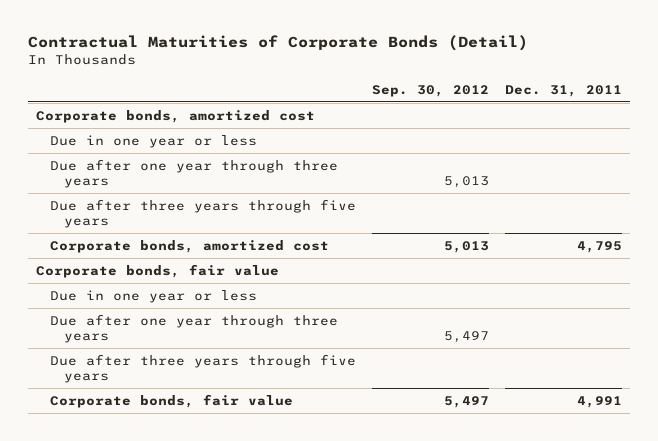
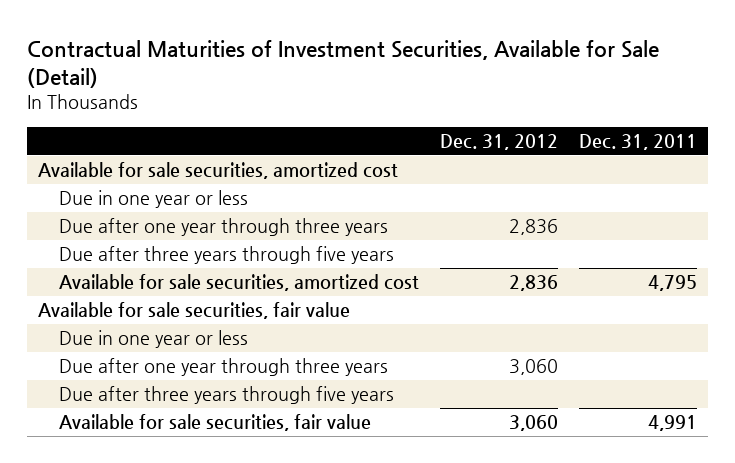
[27,35,528,52] Contractual Maturities of Corporate Bonds (Detail) -> [27,39,660,88] Contractual Maturities of Investment Securities, Available for Sale (Detail)
[372,84,490,97] Sep. 30, 2012 -> none
none -> [440,134,559,151] Dec. 31, 2012
[35,109,315,123] Corporate bonds, amortized cost -> [37,162,398,180] Available for sale securities, amortized cost
[50,239,330,253] Corporate bonds, amortized cost -> [59,274,420,292] Available for sale securities, amortized cost
[35,263,279,278] Corporate bonds, fair value -> [37,302,350,320] Available for sale securities, fair value
[50,393,294,408] Corporate bonds, fair value -> [59,414,372,432] Available for sale securities, fair value

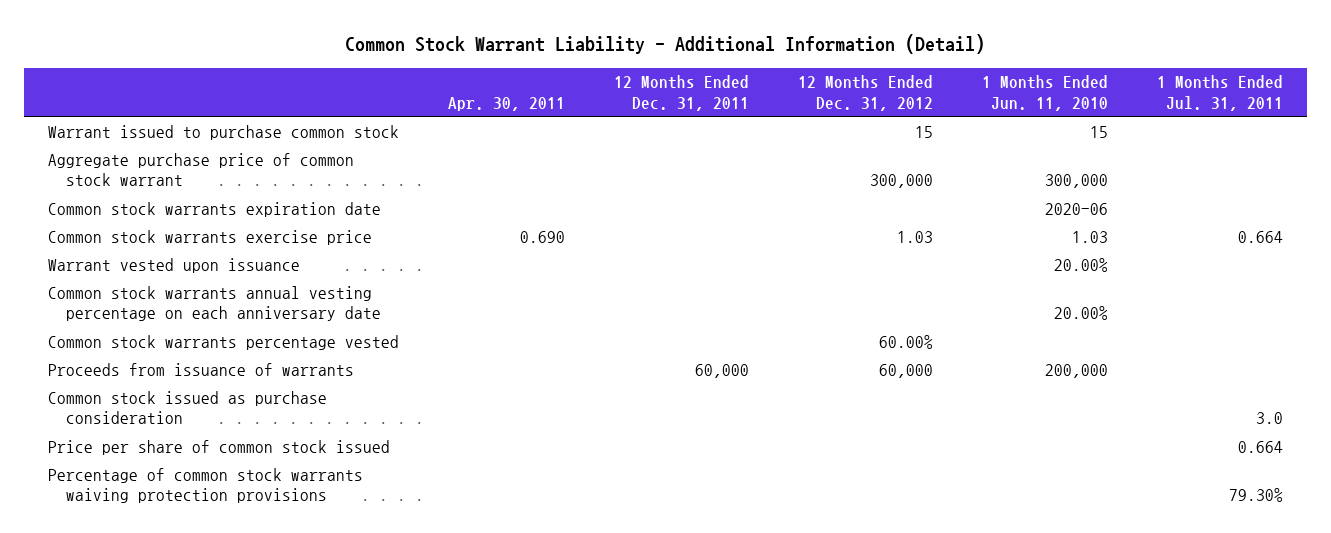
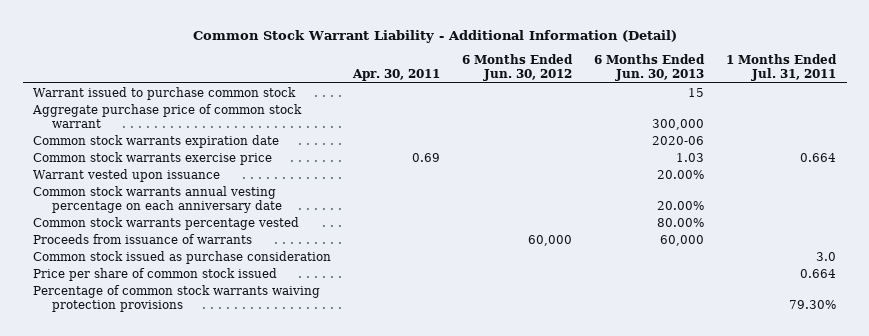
[613,75,749,111] 12 Months Ended Dec. 31, 2011 -> none
[797,75,933,111] 12 Months Ended Dec. 31, 2012 -> none
[981,75,1108,111] 1 Months Ended Jun. 11, 2010 -> none
none -> [462,54,574,82] 6 Months Ended Jun. 30, 2012
none -> [594,54,706,82] 6 Months Ended Jun. 30, 2013
[520,230,566,243] 0.690 -> [412,152,441,162] 0.69

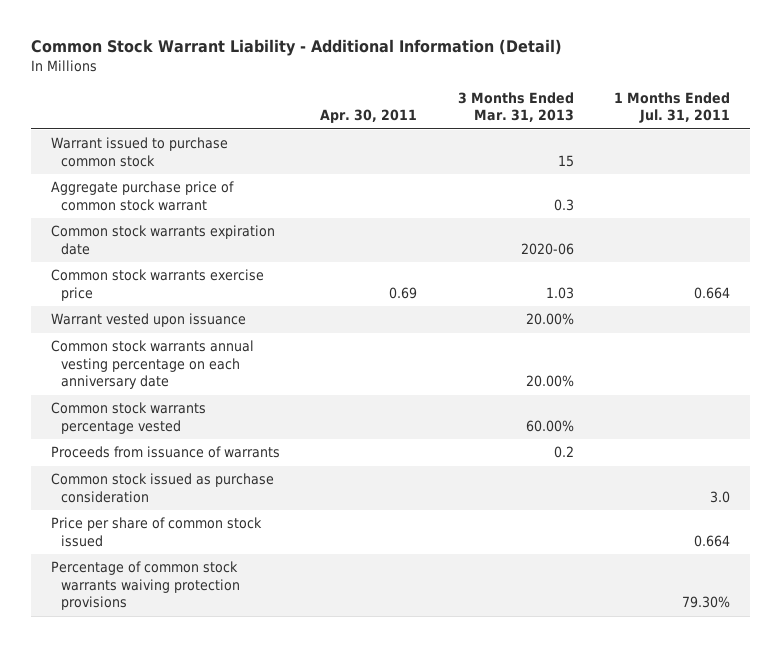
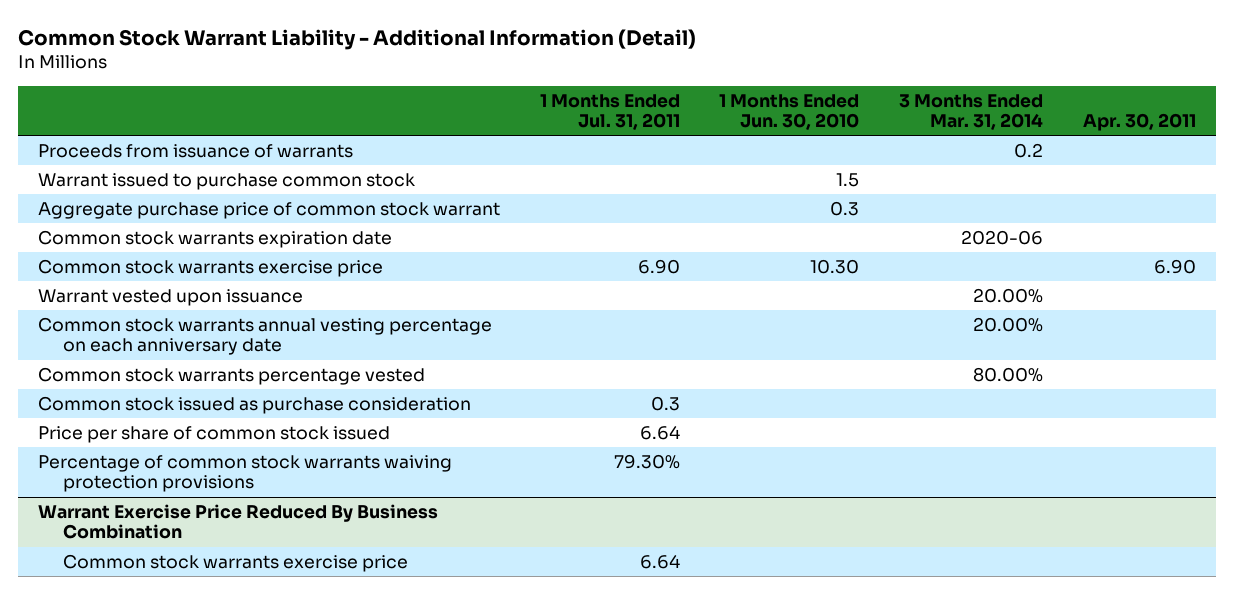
[457,91,574,123] 3 Months Ended Mar. 31, 2013 -> none
none -> [719,93,860,131] 1 Months Ended Jun. 30, 2010
none -> [899,93,1044,131] 3 Months Ended Mar. 31, 2014
[50,446,280,459] Proceeds from issuance of warrants -> [37,143,353,158] Proceeds from issuance of warrants
[389,286,418,299] 0.69 -> [1154,258,1197,274] 6.90
[694,286,731,299] 0.664 -> [637,258,680,274] 6.90
[710,490,731,503] 3.0 -> [650,395,680,411] 0.3
[694,534,731,547] 0.664 -> [639,424,680,440] 6.64
none -> [37,503,438,540] Warrant Exercise Price Reduced By Business Combination
none -> [62,553,408,572] Common stock warrants exercise price

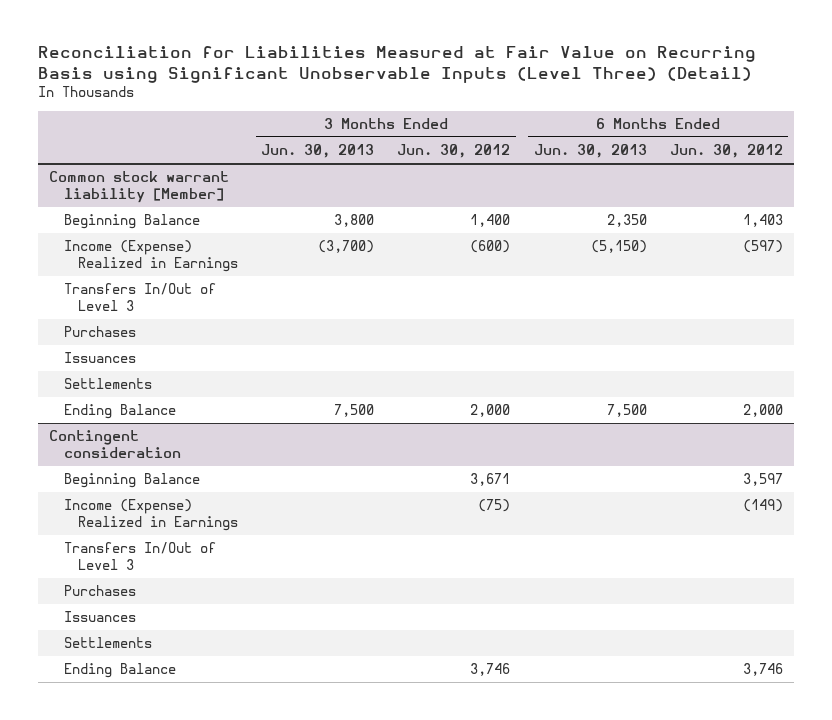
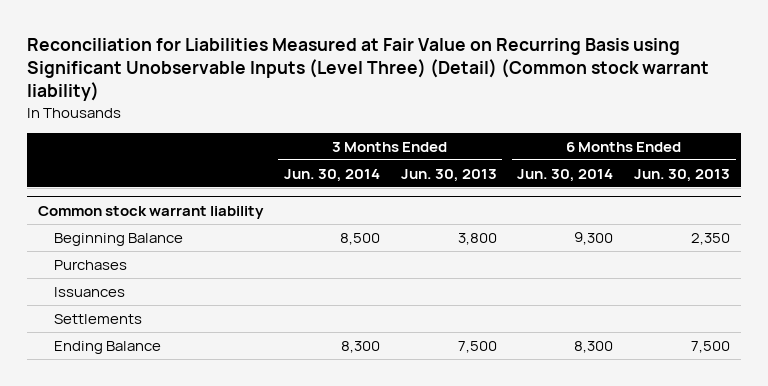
[37,46,756,84] Reconciliation for Liabilities Measured at Fair Value on Recurring Basis using Significant Unobservable Inputs (Level Three) (Detail) -> [27,37,710,102] Reconciliation for Liabilities Measured at Fair Value on Recurring Basis using Significant Unobservable Inputs (Level Three) (Detail) (Common stock warrant liability)
[397,144,511,159] Jun. 30, 2012 -> none
[669,144,783,159] Jun. 30, 2012 -> none
none -> [283,168,380,182] Jun. 30, 2014
none -> [517,168,614,182] Jun. 30, 2014
[49,171,230,204] Common stock warrant liability [Member] -> [37,205,264,219] Common stock warrant liability
[63,240,239,273] Income (Expense) Realized in Earnings -> none
[63,283,216,312] Transfers In/Out of Level 3 -> none
[49,430,181,459] Contingent consideration -> none
[63,473,200,489] Beginning Balance -> none
[63,499,239,532] Income (Expense) Realized in Earnings -> none
[63,542,216,571] Transfers In/Out of Level 3 -> none
[63,585,136,597] Purchases -> none
[63,611,136,623] Issuances -> none
[63,637,152,649] Settlements -> none
[63,663,176,679] Ending Balance -> none

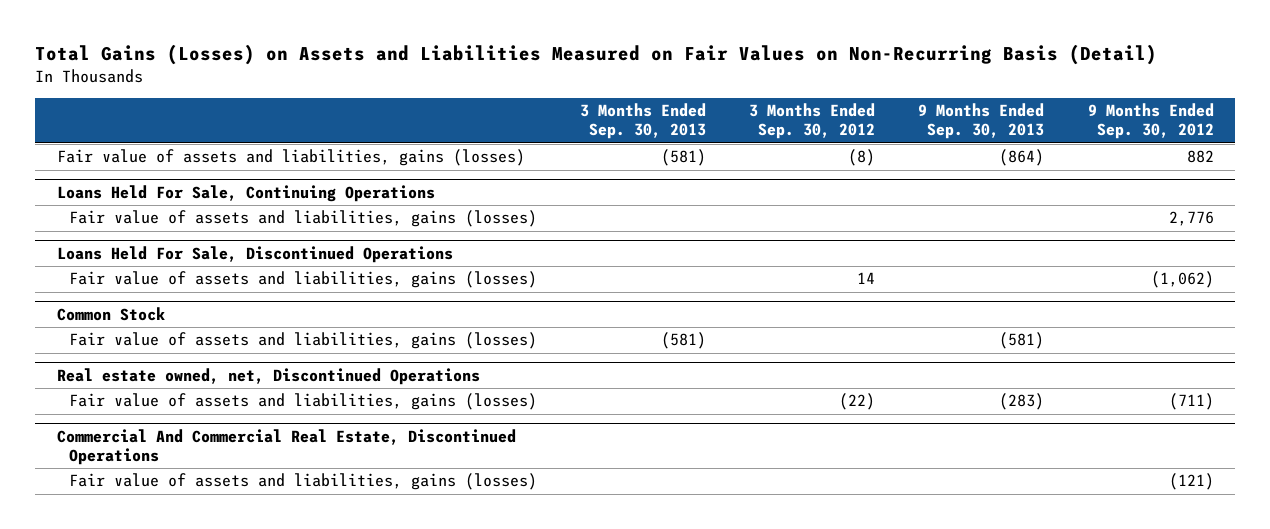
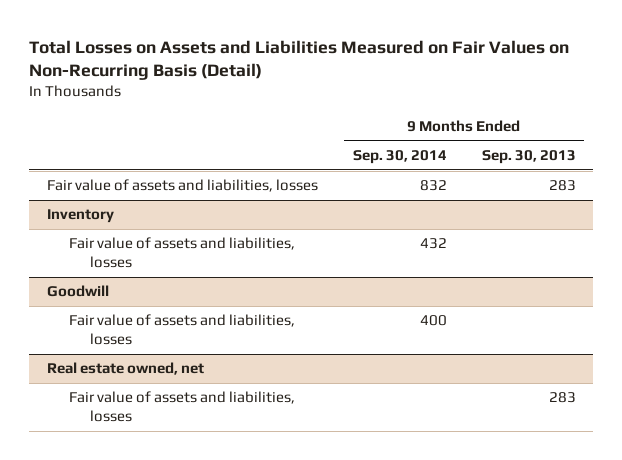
[34,43,1157,65] Total Gains (Losses) on Assets and Liabilities Measured on Fair Values on Non-Recurring Basis (Detail) -> [29,39,570,81] Total Losses on Assets and Liabilities Measured on Fair Values on Non-Recurring Basis (Detail)
[580,103,707,140] 3 Months Ended Sep. 30, 2013 -> none
[749,103,876,140] 3 Months Ended Sep. 30, 2012 -> none
[1087,103,1214,140] 9 Months Ended Sep. 30, 2012 -> none
none -> [352,150,447,165] Sep. 30, 2014
[56,185,435,203] Loans Held For Sale, Continuing Operations -> none
[68,210,537,228] Fair value of assets and liabilities, gains (losses) -> none
[56,246,453,264] Loans Held For Sale, Discontinued Operations -> none
[68,271,537,289] Fair value of assets and liabilities, gains (losses) -> none
[56,307,165,322] Common Stock -> none
[68,332,537,350] Fair value of assets and liabilities, gains (losses) -> none
[56,429,516,466] Commercial And Commercial Real Estate, Discontinued Operations -> none
[68,473,537,491] Fair value of assets and liabilities, gains (losses) -> none
[56,149,525,167] Fair value of assets and liabilities, gains (losses) -> [46,179,318,193] Fair value of assets and liabilities, losses
[999,149,1045,167] (864) -> [548,180,576,192] 283
none -> [46,209,114,224] Inventory
none -> [68,237,295,269] Fair value of assets and liabilities, losses
none -> [46,285,109,298] Goodwill
none -> [68,314,295,346] Fair value of assets and liabilities, losses
[56,368,480,386] Real estate owned, net, Discontinued Operations -> [46,362,204,376] Real estate owned, net
[68,393,537,411] Fair value of assets and liabilities, gains (losses) -> [68,391,295,423] Fair value of assets and liabilities, losses
[999,393,1045,411] (283) -> [548,392,576,404] 283

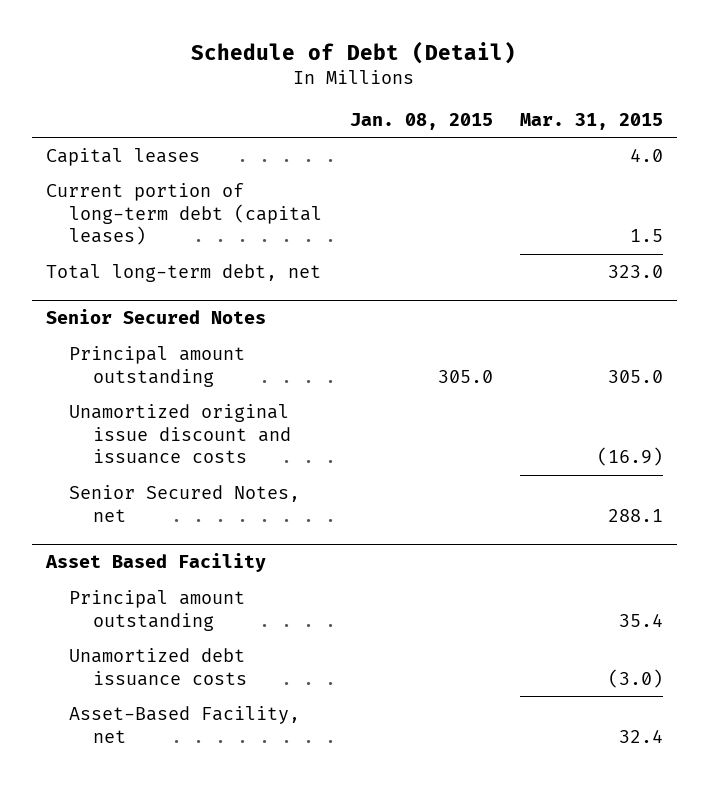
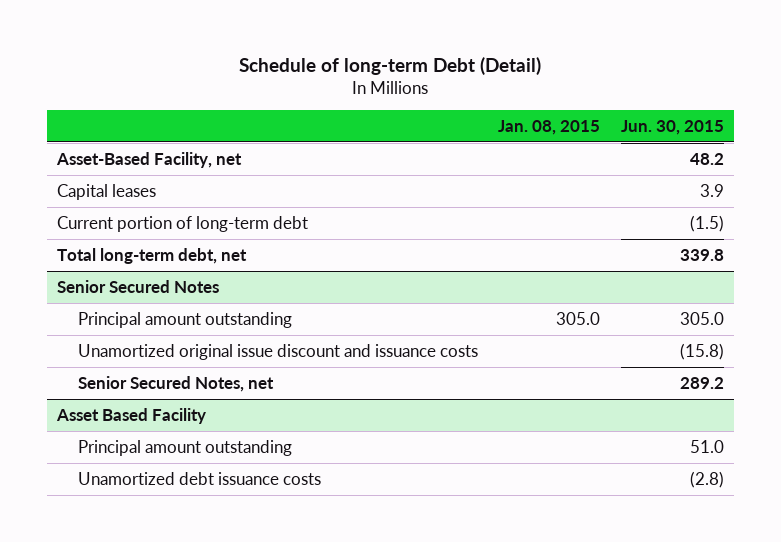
[191,40,517,64] Schedule of Debt (Detail) -> [239,56,542,75] Schedule of long-term Debt (Detail)
[519,112,663,130] Mar. 31, 2015 -> none
none -> [620,119,724,135] Jun. 30, 2015
none -> [55,151,242,168] Asset-Based Facility, net
[45,182,323,246] Current portion of long-term debt (capital leases) -> [56,215,308,232] Current portion of long-term debt
[69,705,301,743] Asset-Based Facility, net -> none

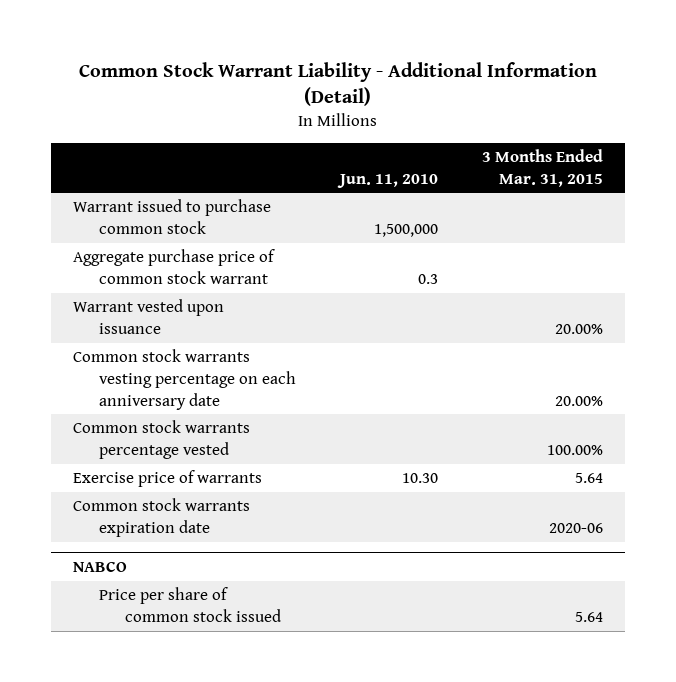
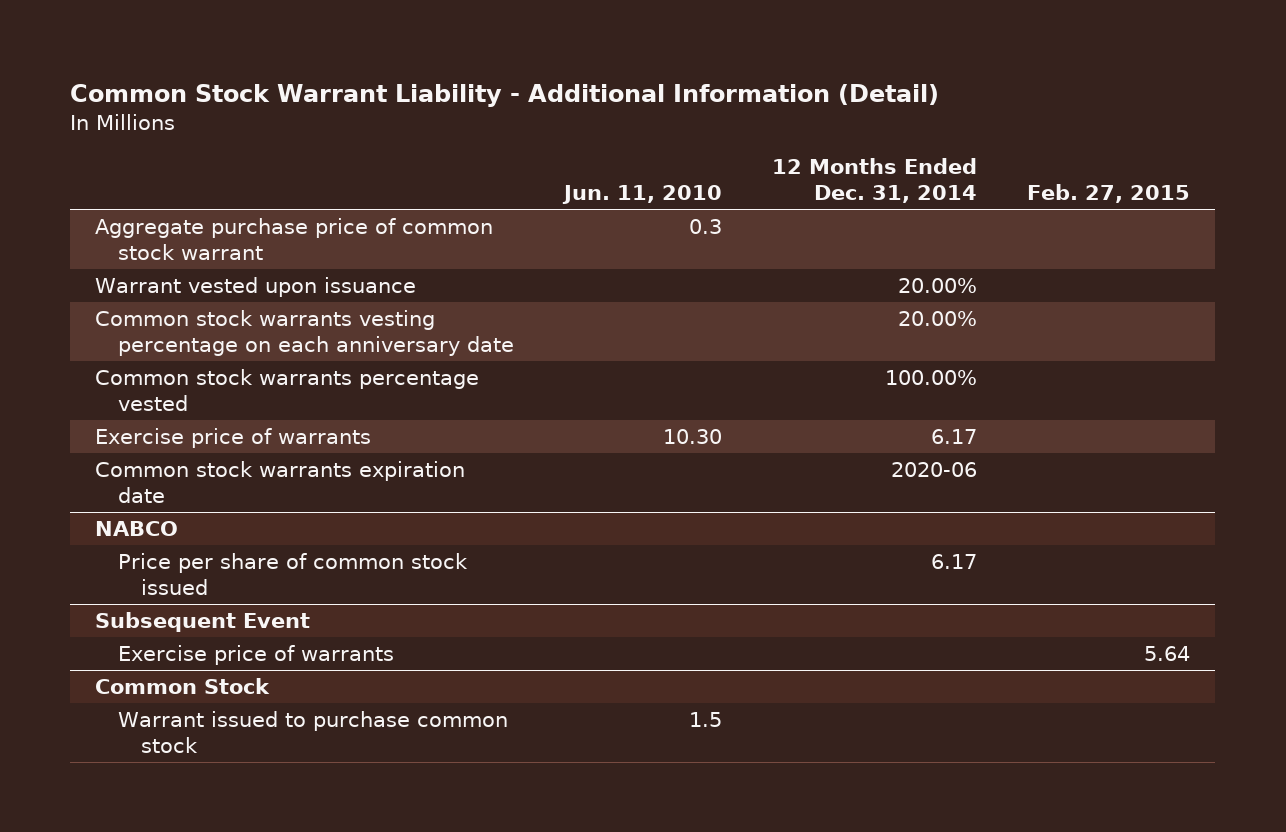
[481,148,603,187] 3 Months Ended Mar. 31, 2015 -> none
none -> [772,157,978,204] 12 Months Ended Dec. 31, 2014
none -> [1027,184,1191,204] Feb. 27, 2015
[72,199,271,234] Warrant issued to purchase common stock -> none
none -> [95,611,311,632] Subsequent Event
none -> [118,644,395,665] Exercise price of warrants
none -> [95,677,271,694] Common Stock
none -> [118,710,509,754] Warrant issued to purchase common stock

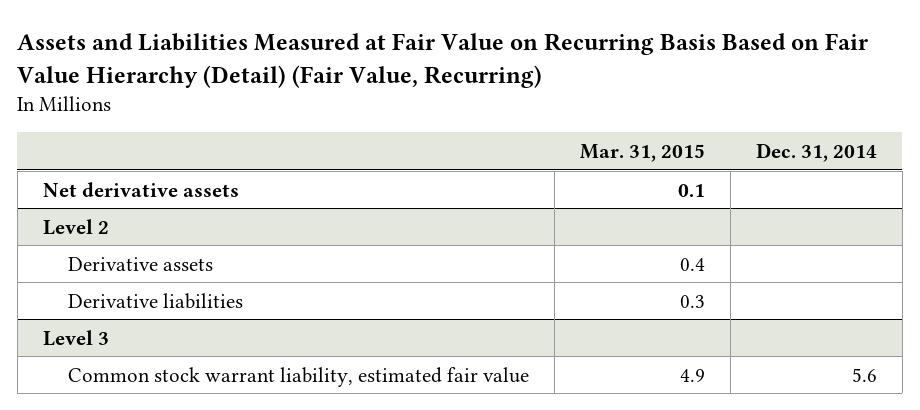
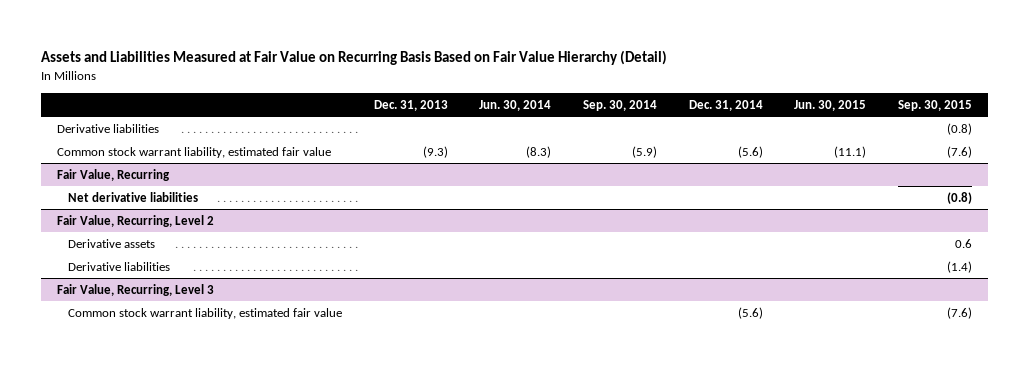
[17,33,869,88] Assets and Liabilities Measured at Fair Value on Recurring Basis Based on Fair Value Hierarchy (Detail) (Fair Value, Recurring) -> [41,49,668,65] Assets and Liabilities Measured at Fair Value on Recurring Basis Based on Fair Value Hierarchy (Detail)
[580,143,706,162] Mar. 31, 2015 -> none
none -> [373,99,448,111] Dec. 31, 2013
none -> [479,99,552,111] Jun. 30, 2014
none -> [582,99,657,111] Sep. 30, 2014
none -> [794,99,867,111] Jun. 30, 2015
none -> [897,99,972,111] Sep. 30, 2015
[42,181,239,197] Net derivative assets -> none
none -> [57,123,160,133] Derivative liabilities
none -> [57,146,332,158] Common stock warrant liability, estimated fair value
none -> [57,168,171,181] Fair Value, Recurring
none -> [68,191,199,202] Net derivative liabilities
[42,218,109,235] Level 2 -> [57,214,215,227] Fair Value, Recurring, Level 2
[42,329,109,346] Level 3 -> [57,283,215,296] Fair Value, Recurring, Level 3
[851,367,877,382] 5.6 -> [737,306,763,319] (5.6)

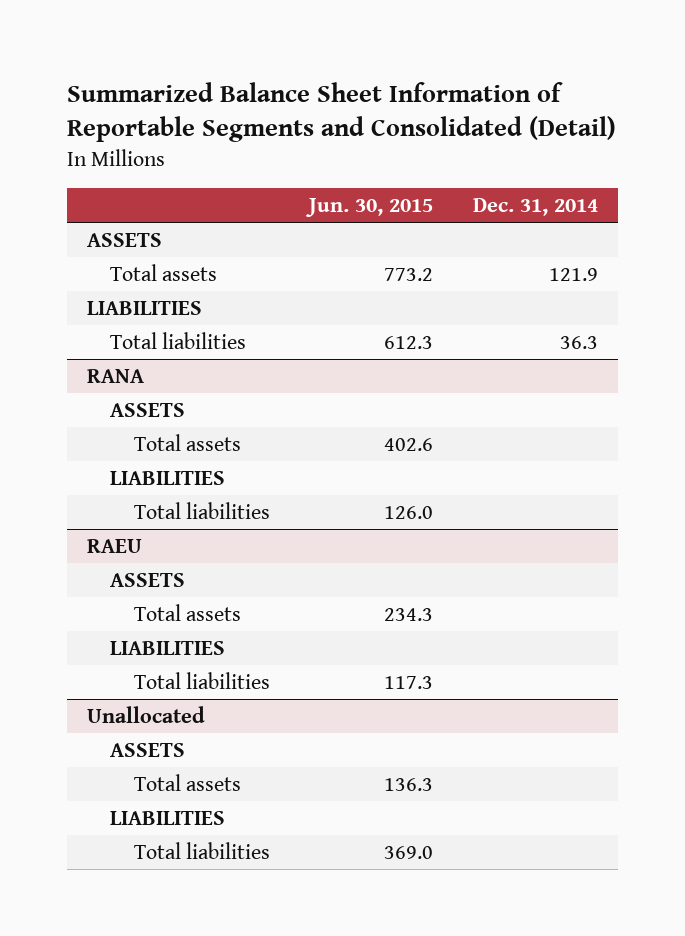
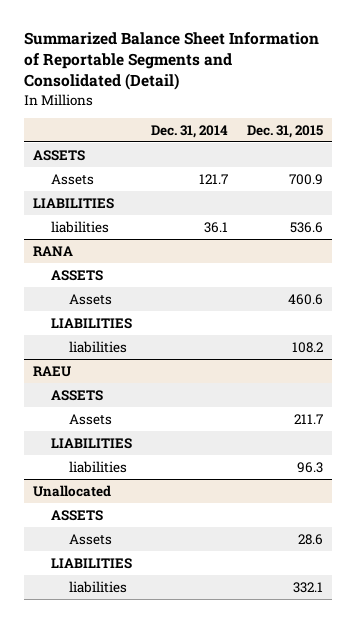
[305,198,434,218] Jun. 30, 2015 -> none
none -> [246,124,323,138] Dec. 31, 2015
[110,264,218,282] Total assets -> [51,173,95,185] Assets
[548,268,598,282] 121.9 -> [198,173,228,184] 121.7
[110,332,247,350] Total liabilities -> [51,220,110,233] liabilities
[559,336,598,350] 36.3 -> [203,221,228,233] 36.1
[133,434,241,452] Total assets -> [69,293,113,305] Assets
[133,502,270,520] Total liabilities -> [69,340,128,353] liabilities
[133,604,241,622] Total assets -> [69,413,113,425] Assets
[133,672,270,690] Total liabilities -> [69,460,128,473] liabilities
[133,774,241,792] Total assets -> [69,533,113,545] Assets
[133,842,270,860] Total liabilities -> [69,580,128,593] liabilities

